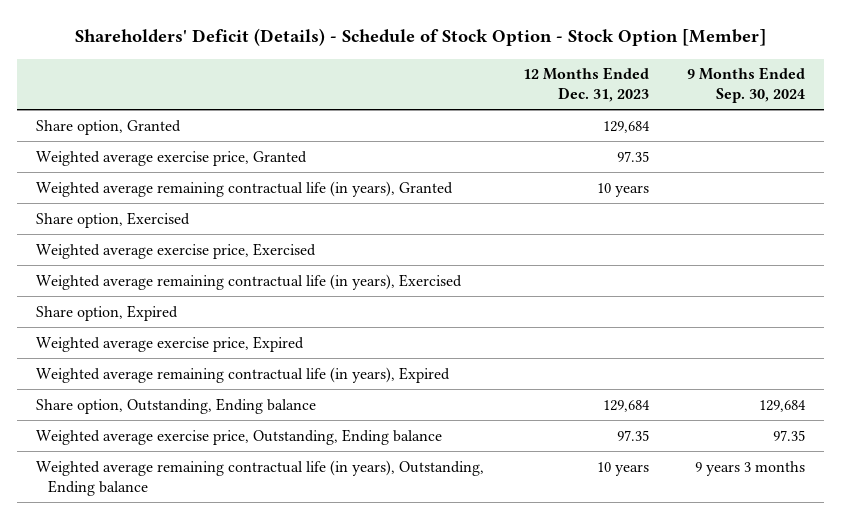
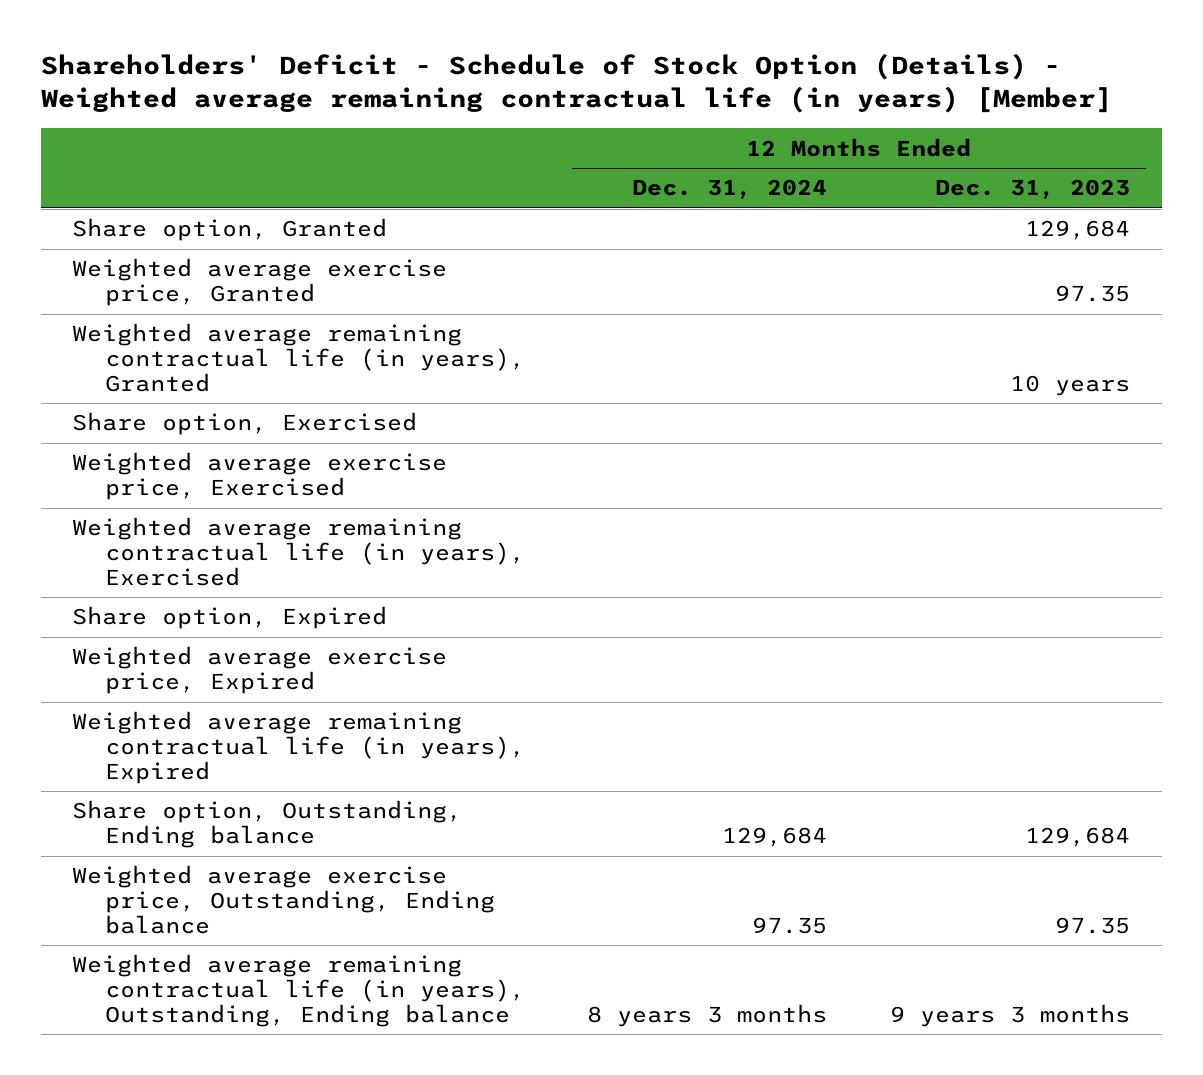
[74,28,766,47] Shareholders' Deficit (Details) - Schedule of Stock Option - Stock Option [Member] -> [40,52,1112,113] Shareholders' Deficit - Schedule of Stock Option (Details) - Weighted average remaining contractual life (in years) [Member]
[687,67,806,104] 9 Months Ended Sep. 30, 2024 -> none
none -> [632,179,828,200] Dec. 31, 2024
[596,461,649,476] 10 years -> [890,1003,1131,1027] 9 years 3 months

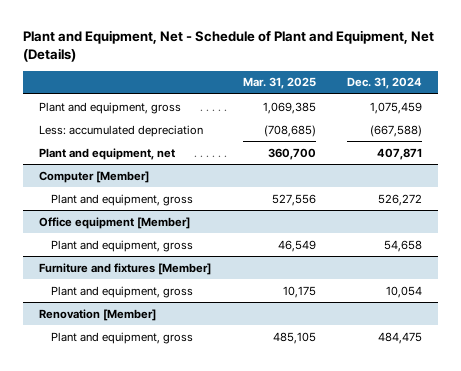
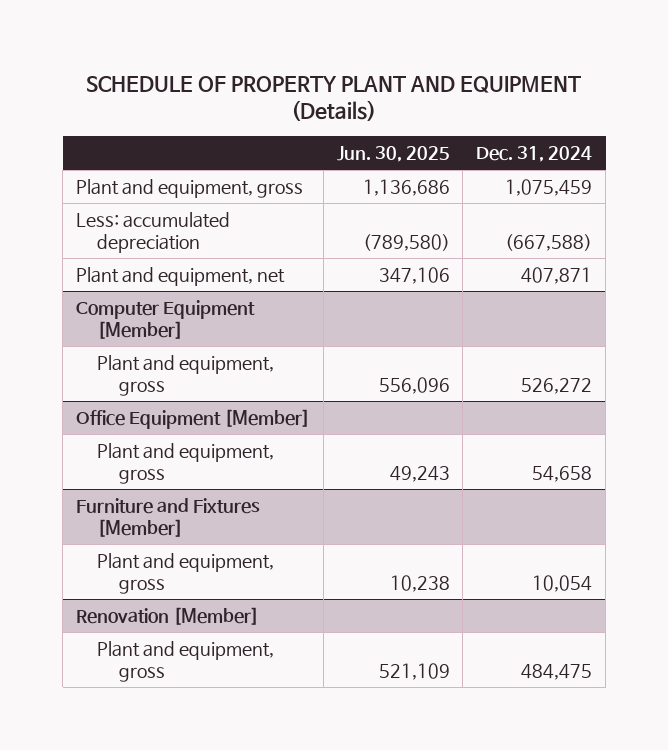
[23,30,435,63] Plant and Equipment, Net - Schedule of Plant and Equipment, Net (Details) -> [86,75,582,122] SCHEDULE OF PROPERTY PLANT AND EQUIPMENT (Details)
[242,77,316,90] Mar. 31, 2025 -> none
none -> [336,146,450,163] Jun. 30, 2025
[39,170,150,183] Computer [Member] -> [76,300,256,339] Computer Equipment [Member]
[39,216,191,229] Office equipment [Member] -> [76,409,311,430] Office Equipment [Member]
[39,262,212,275] Furniture and fixtures [Member] -> [76,498,261,537] Furniture and Fixtures [Member]

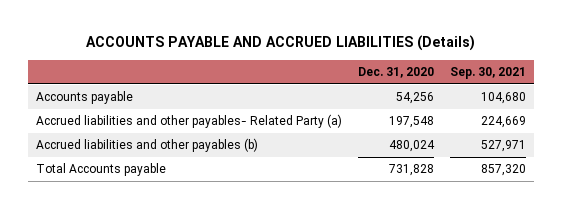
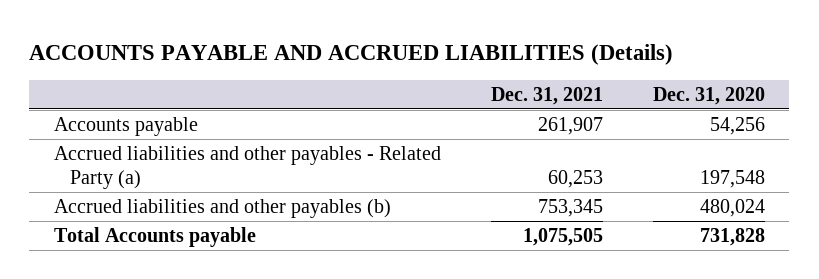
[450,66,527,79] Sep. 30, 2021 -> none
none -> [490,86,603,105] Dec. 31, 2021
[36,114,343,129] Accrued liabilities and other payables- Related Party (a) -> [54,145,442,190] Accrued liabilities and other payables - Related Party (a)

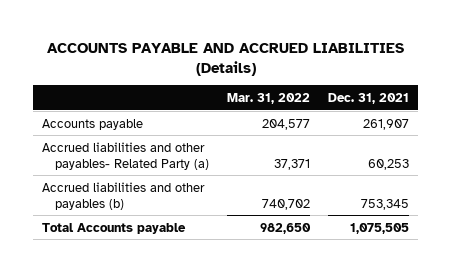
[652,86,765,105] Dec. 31, 2020 -> none
none -> [227,92,311,104] Mar. 31, 2022
[54,145,442,190] Accrued liabilities and other payables - Related Party (a) -> [42,141,210,170] Accrued liabilities and other payables- Related Party (a)

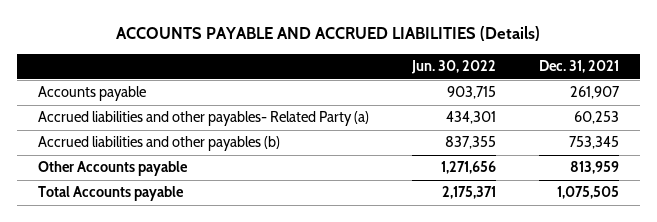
[227,92,311,104] Mar. 31, 2022 -> none
none -> [410,60,496,75] Jun. 30, 2022
none -> [38,161,189,177] Other Accounts payable

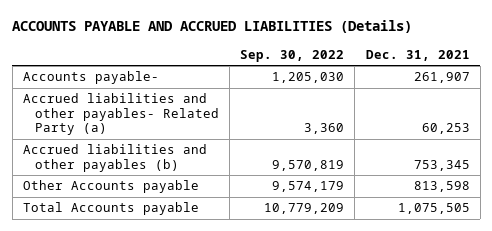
[410,60,496,75] Jun. 30, 2022 -> none
none -> [240,50,345,63] Sep. 30, 2022
[38,86,147,102] Accounts payable -> [22,71,159,85] Accounts payable-
[569,161,619,175] 813,959 -> [413,181,470,193] 813,598

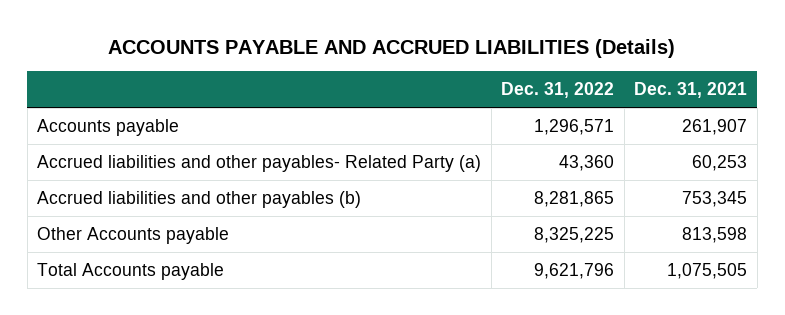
[240,50,345,63] Sep. 30, 2022 -> none
none -> [501,82,615,99] Dec. 31, 2022
[22,71,159,85] Accounts payable- -> [37,118,180,136] Accounts payable

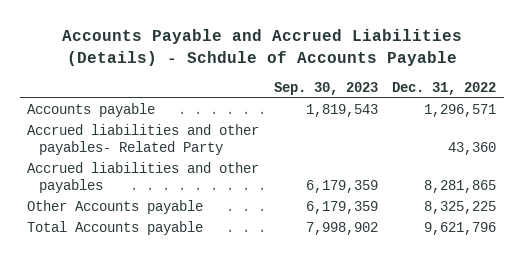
[108,39,676,59] ACCOUNTS PAYABLE AND ACCRUED LIABILITIES (Details) -> [61,29,462,66] Accounts Payable and Accrued Liabilities (Details) - Schdule of Accounts Payable
[634,82,748,99] Dec. 31, 2021 -> none
none -> [273,81,378,95] Sep. 30, 2023
[37,154,482,172] Accrued liabilities and other payables- Related Party (a) -> [26,123,259,156] Accrued liabilities and other payables- Related Party
[37,190,362,208] Accrued liabilities and other payables (b) -> [26,161,259,194] Accrued liabilities and other payables

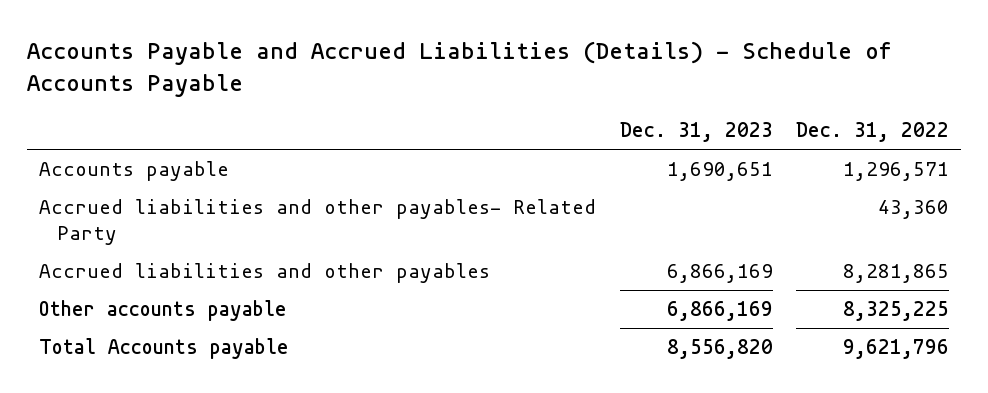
[61,29,462,66] Accounts Payable and Accrued Liabilities (Details) - Schdule of Accounts Payable -> [27,40,893,97] Accounts Payable and Accrued Liabilities (Details) - Schedule of Accounts Payable
[273,81,378,95] Sep. 30, 2023 -> none
none -> [619,122,773,143] Dec. 31, 2023
[26,199,203,214] Other Accounts payable -> [39,300,288,322] Other accounts payable

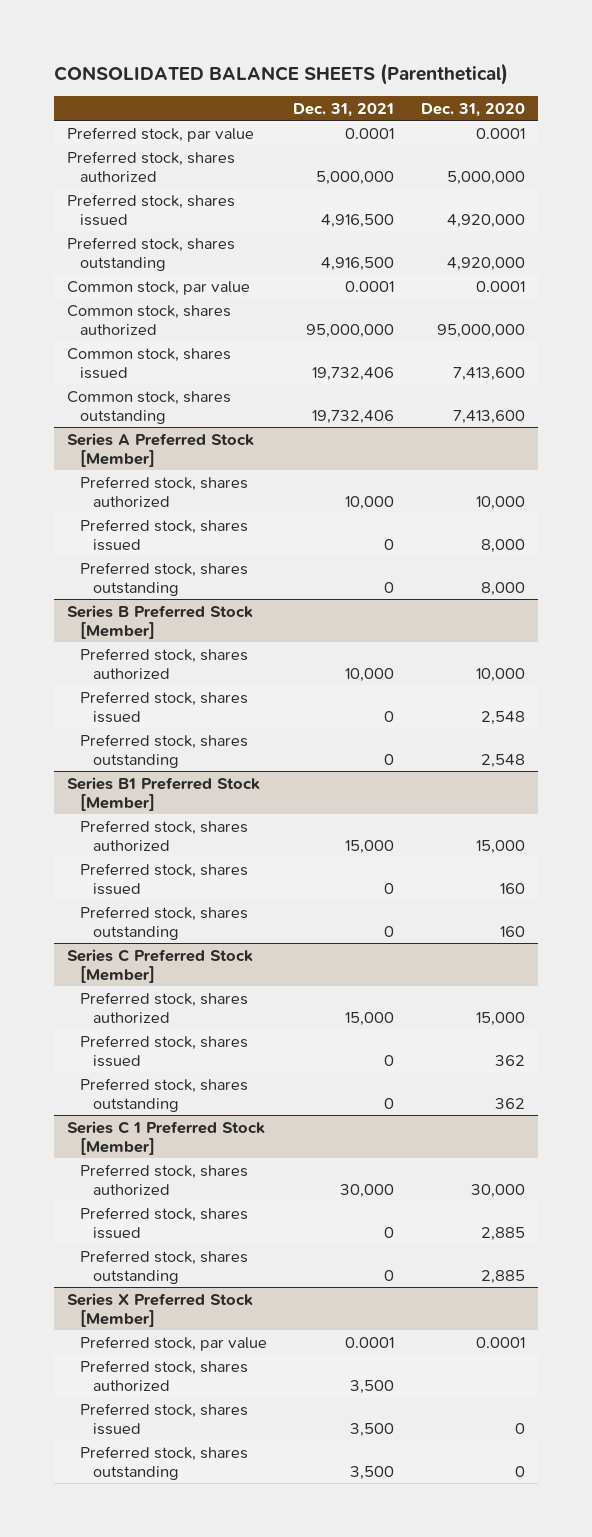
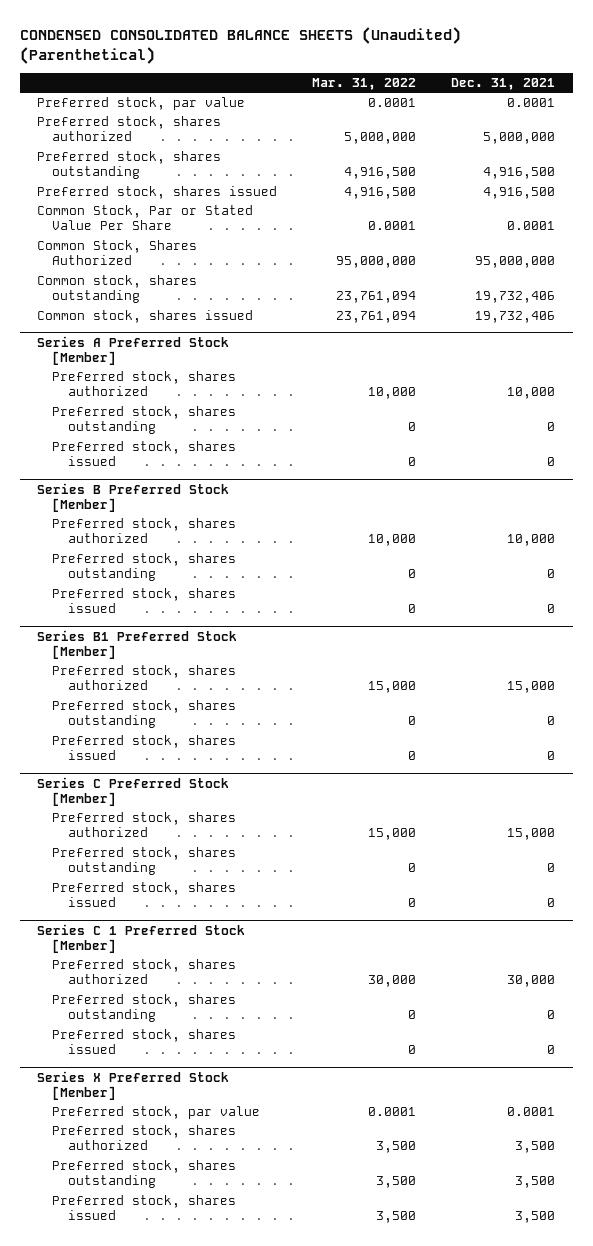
[54,62,509,85] CONSOLIDATED BALANCE SHEETS (Parenthetical) -> [19,26,461,65] CONDENSED CONSOLIDATED BALANCE SHEETS (Unaudited) (Parenthetical)
[420,102,525,117] Dec. 31, 2020 -> none
none -> [312,78,417,91] Mar. 31, 2022
[67,193,236,226] Preferred stock, shares issued -> [37,186,278,200] Preferred stock, shares issued
[67,280,251,295] Common stock, par value -> [37,205,254,231] Common Stock, Par or Stated Value Per Share
[67,304,232,335] Common stock, shares authorized -> [37,240,198,266] Common Stock, Shares Authorized
[67,347,232,379] Common stock, shares issued -> [37,310,254,324] Common stock, shares issued
[80,518,249,551] Preferred stock, shares issued -> [52,441,237,467] Preferred stock, shares issued
[80,690,249,723] Preferred stock, shares issued -> [52,588,237,614] Preferred stock, shares issued
[80,862,249,895] Preferred stock, shares issued -> [52,735,237,761] Preferred stock, shares issued
[80,1034,249,1067] Preferred stock, shares issued -> [52,882,237,908] Preferred stock, shares issued
[80,1206,249,1239] Preferred stock, shares issued -> [52,1029,237,1055] Preferred stock, shares issued
[80,1402,249,1435] Preferred stock, shares issued -> [52,1195,237,1221] Preferred stock, shares issued

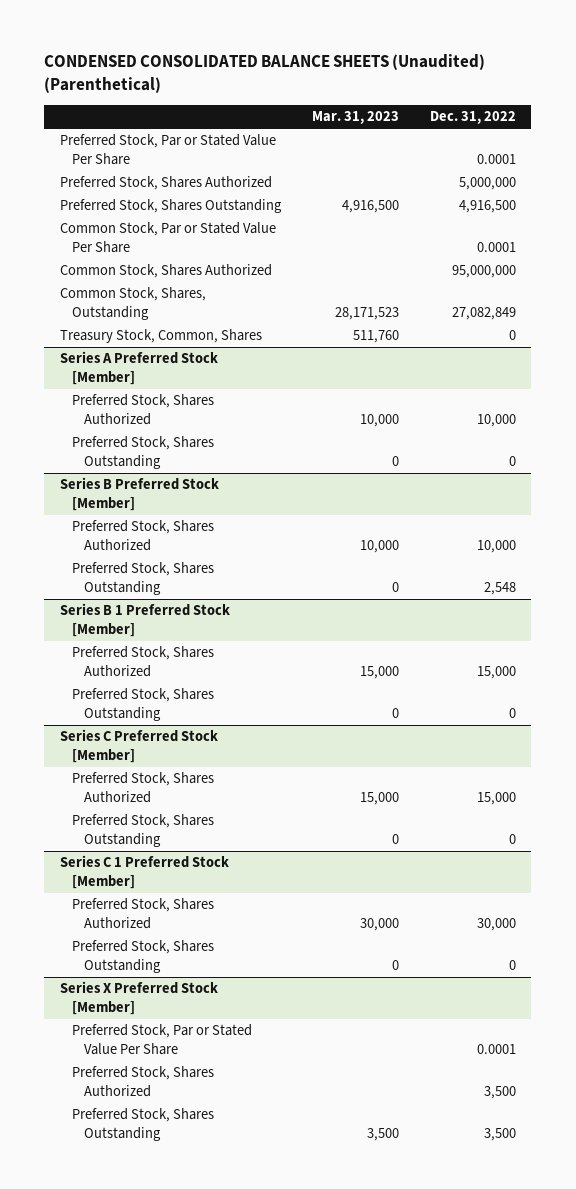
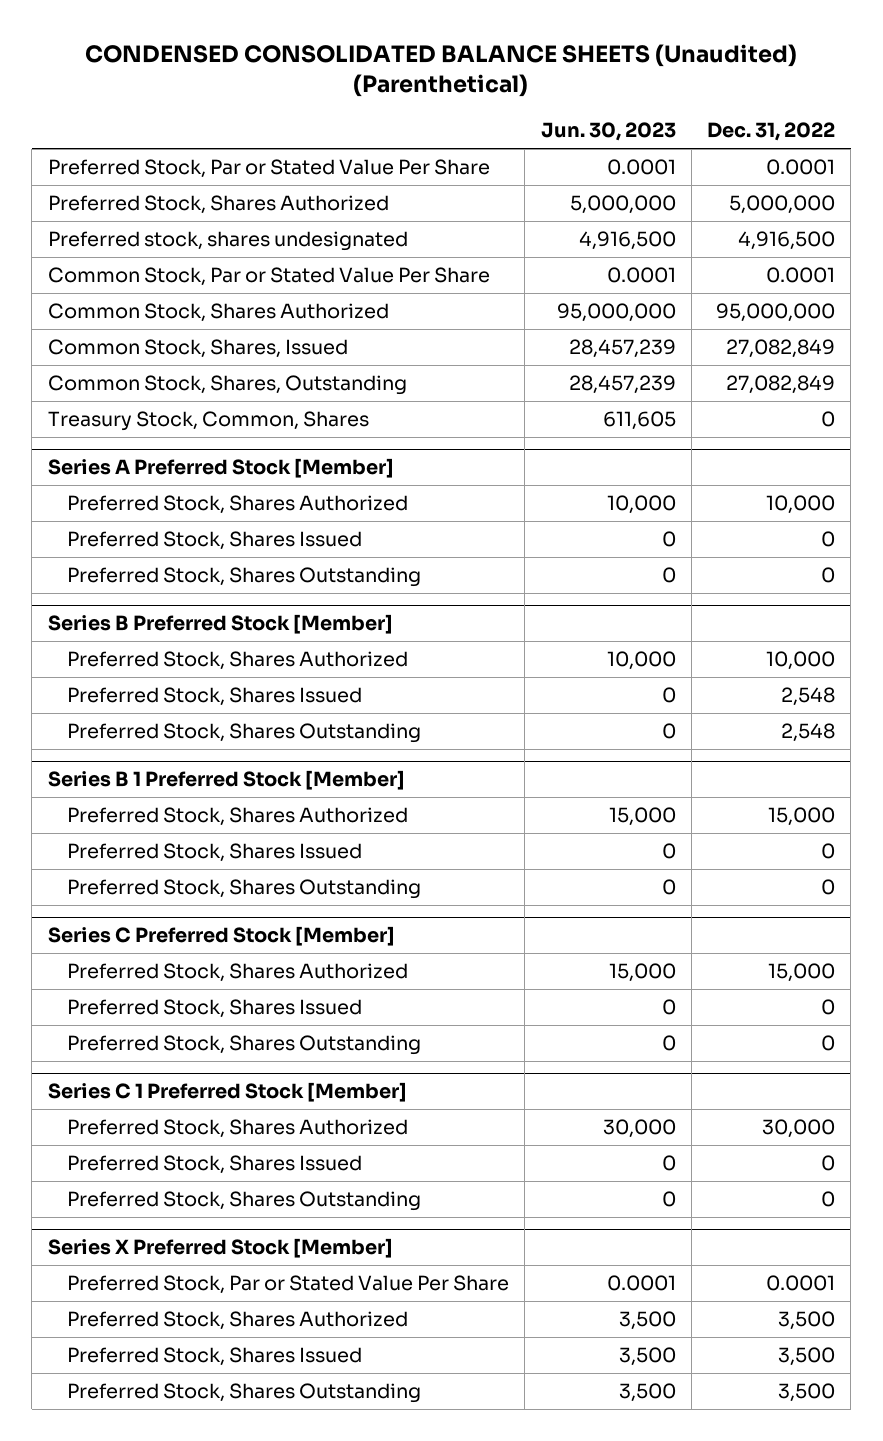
[311,111,399,125] Mar. 31, 2023 -> none
none -> [540,122,676,142] Jun. 30, 2023
[59,199,282,214] Preferred Stock, Shares Outstanding -> [47,231,408,252] Preferred stock, shares undesignated
none -> [47,339,348,359] Common Stock, Shares, Issued
none -> [66,531,362,551] Preferred Stock, Shares Issued
none -> [66,687,362,707] Preferred Stock, Shares Issued
none -> [66,843,362,863] Preferred Stock, Shares Issued
none -> [66,999,362,1019] Preferred Stock, Shares Issued
none -> [66,1155,362,1175] Preferred Stock, Shares Issued
none -> [66,1347,362,1367] Preferred Stock, Shares Issued

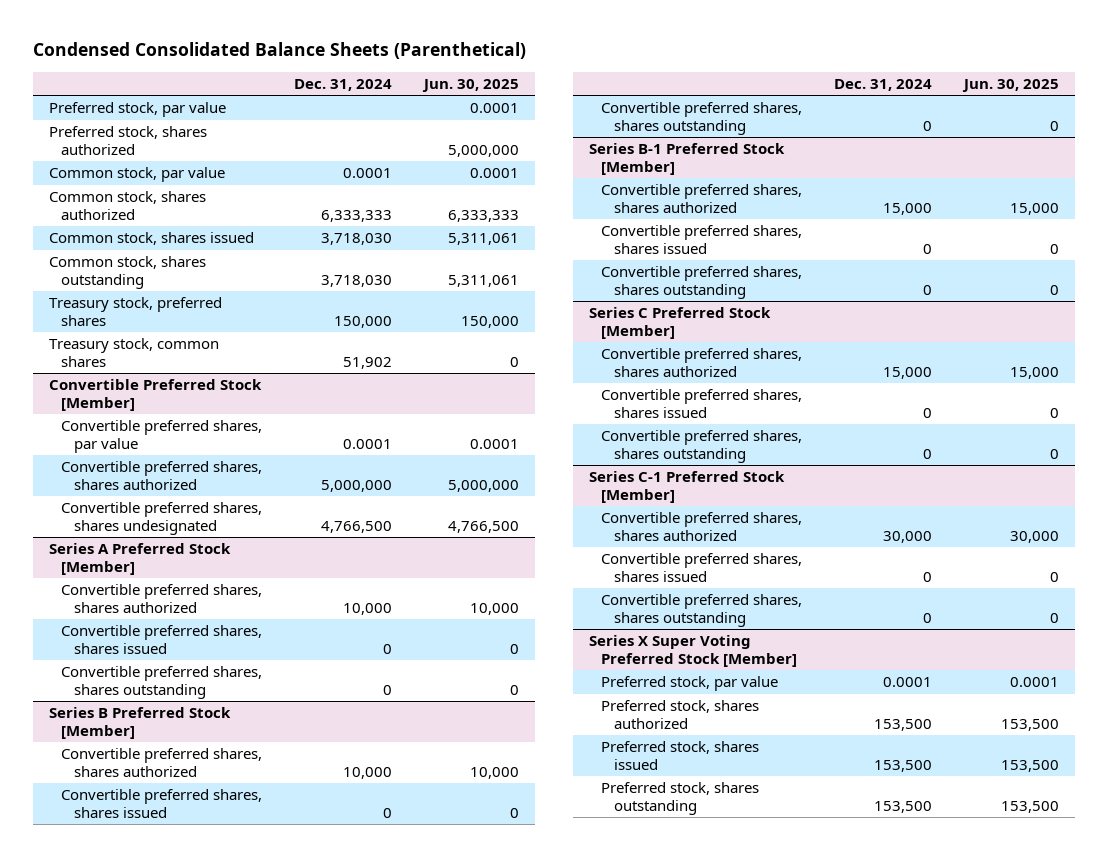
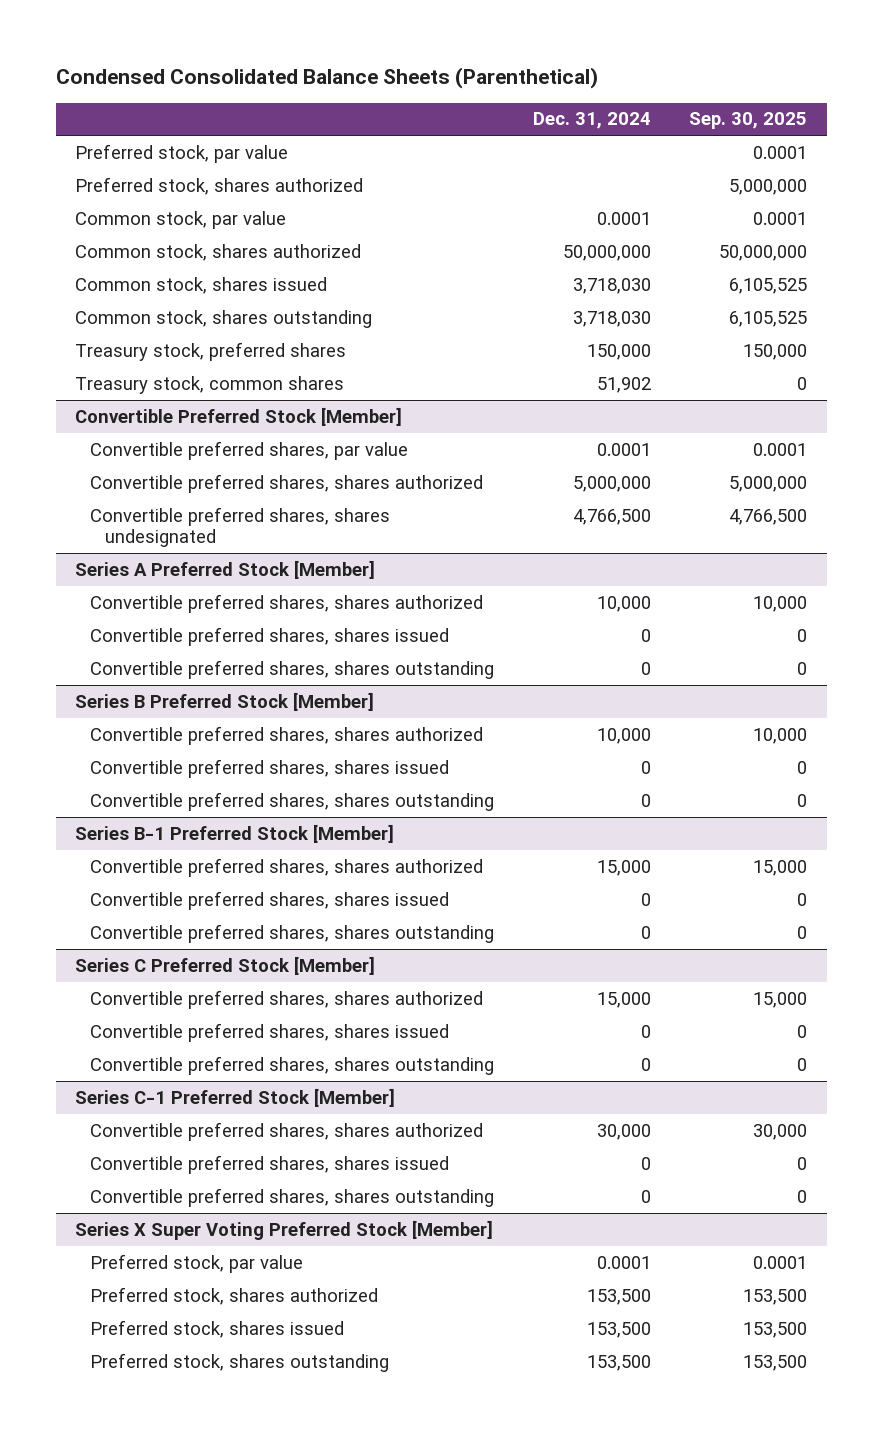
[422,79,520,93] Jun. 30, 2025 -> none
none -> [689,112,808,130] Sep. 30, 2025
[321,209,393,222] 6,333,333 -> [562,244,651,261] 50,000,000

